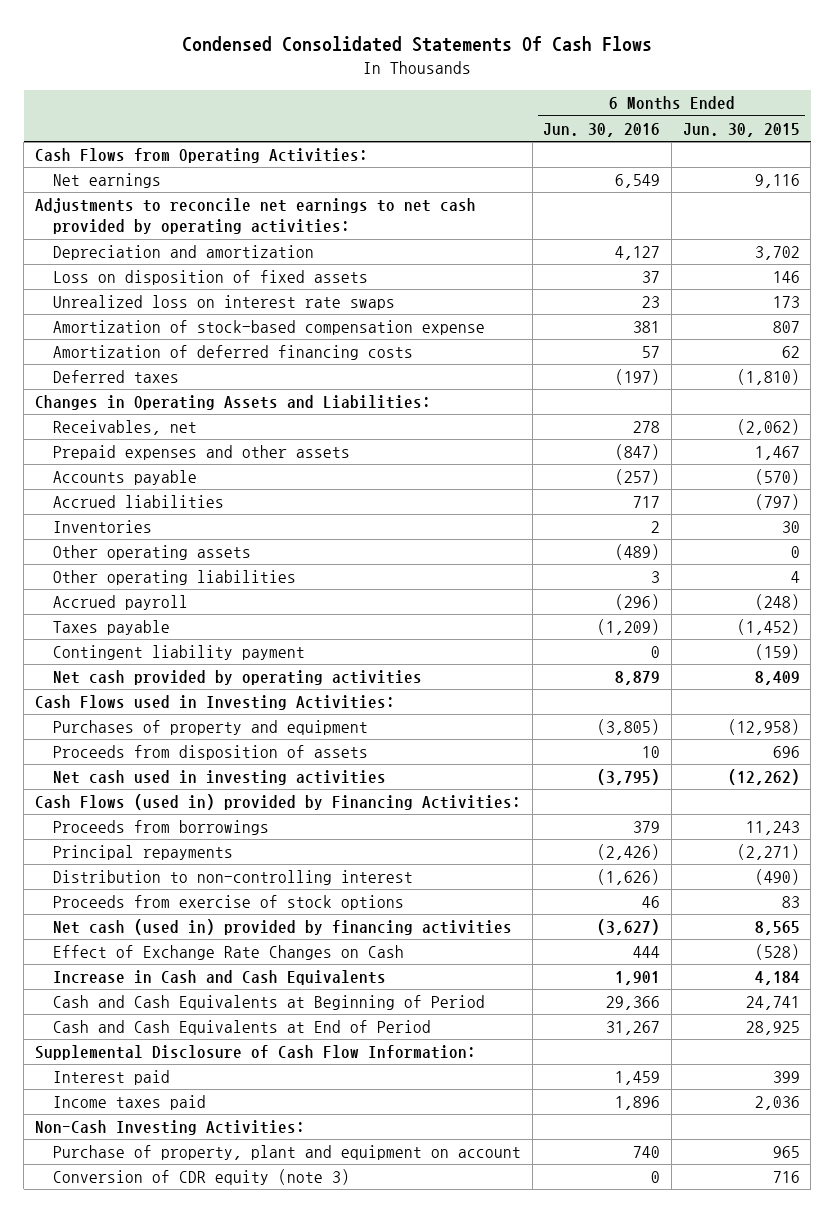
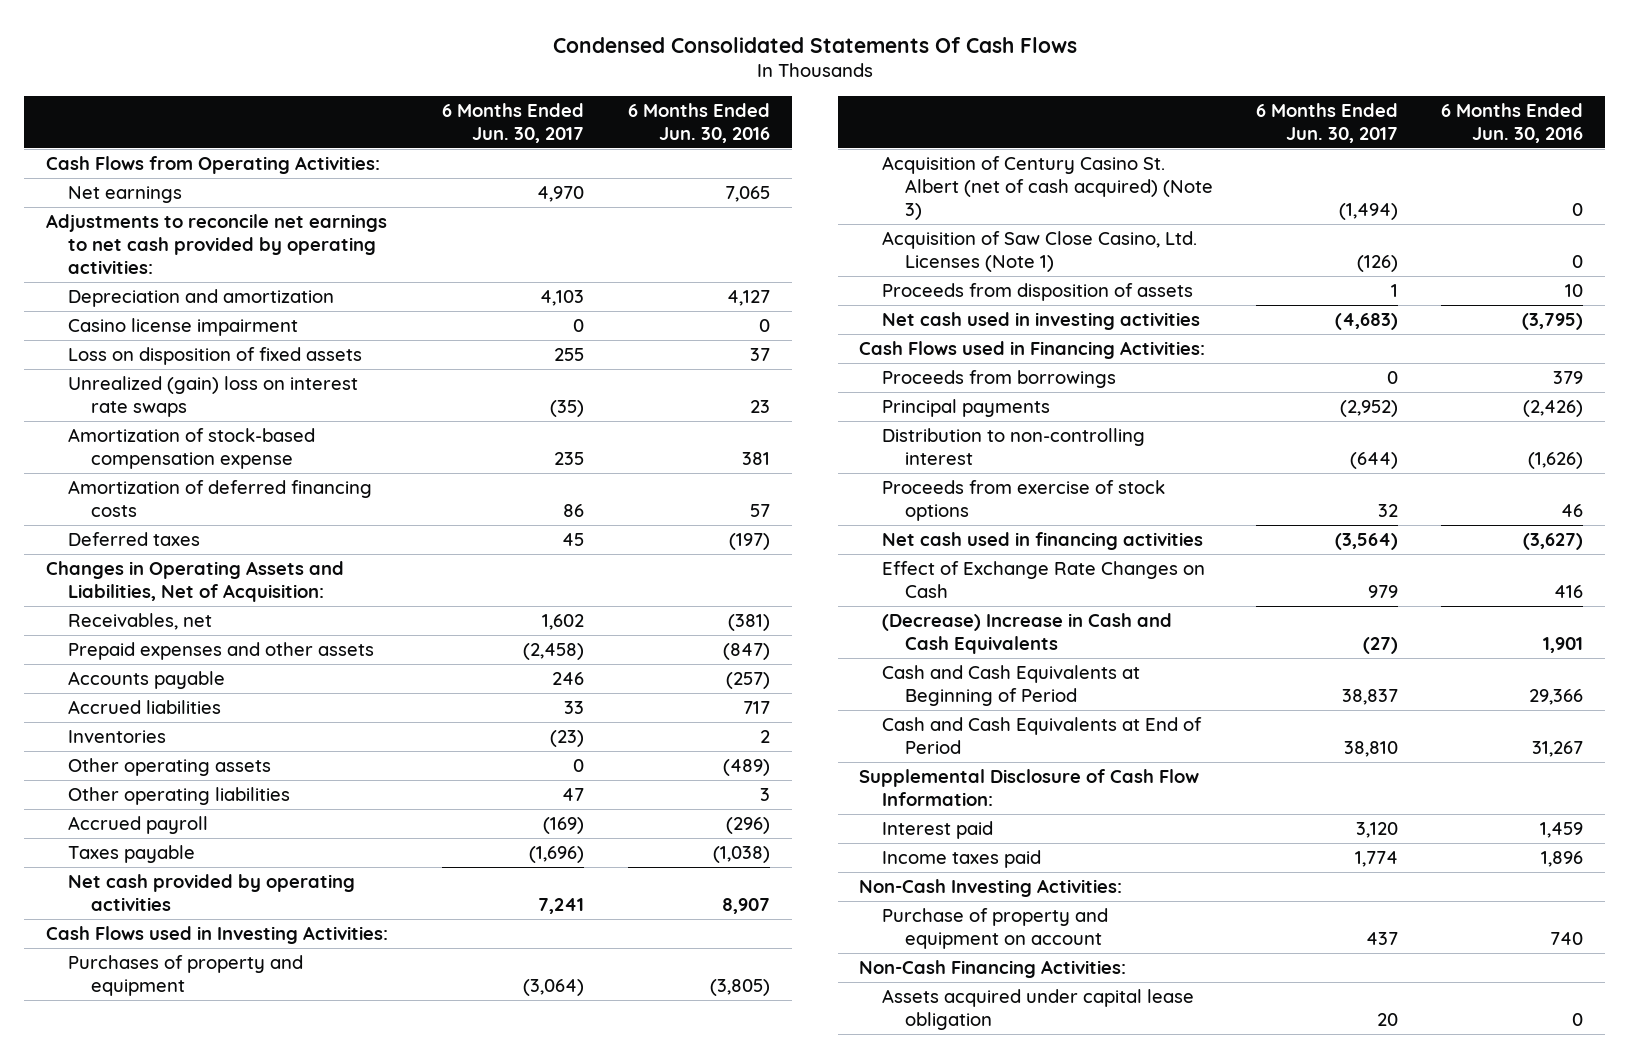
[682,122,800,137] Jun. 30, 2015 -> none
none -> [442,102,585,143] 6 Months Ended Jun. 30, 2017
[615,174,661,189] 6,549 -> [724,185,770,202] 7,065
none -> [68,317,299,336] Casino license impairment
[52,295,395,311] Unrealized loss on interest rate swaps -> [68,375,359,418] Unrealized (gain) loss on interest rate swaps
[35,395,432,411] Changes in Operating Assets and Liabilities: -> [45,560,344,603] Changes in Operating Assets and Liabilities, Net of Acquisition:
[633,421,661,434] 278 -> [727,613,770,631] (381)
[52,645,305,661] Contingent liability payment -> none
[597,619,661,636] (1,209) -> [712,845,770,863] (1,038)
[615,671,661,686] 8,879 -> [721,898,770,915] 8,907
none -> [881,155,1213,221] Acquisition of Century Casino St. Albert (net of cash acquired) (Note 3)
none -> [881,230,1197,273] Acquisition of Saw Close Casino, Ltd. Licenses (Note 1)
[35,794,522,811] Cash Flows (used in) provided by Financing Activities: -> [859,340,1206,359] Cash Flows used in Financing Activities:
[52,845,233,861] Principal repayments -> [881,398,1050,417] Principal payments
[52,919,512,936] Net cash (used in) provided by financing activities -> [881,531,1203,550] Net cash used in financing activities
[633,946,661,959] 444 -> [1554,585,1584,599] 416
[52,970,386,986] Increase in Cash and Cash Equivalents -> [881,612,1172,655] (Decrease) Increase in Cash and Cash Equivalents
[52,1169,350,1186] Conversion of CDR equity (note 3) -> none
[52,1145,521,1161] Purchase of property, plant and equipment on account -> [881,907,1108,950] Purchase of property and equipment on account
none -> [859,959,1127,978] Non-Cash Financing Activities:
none -> [881,988,1194,1031] Assets acquired under capital lease obligation

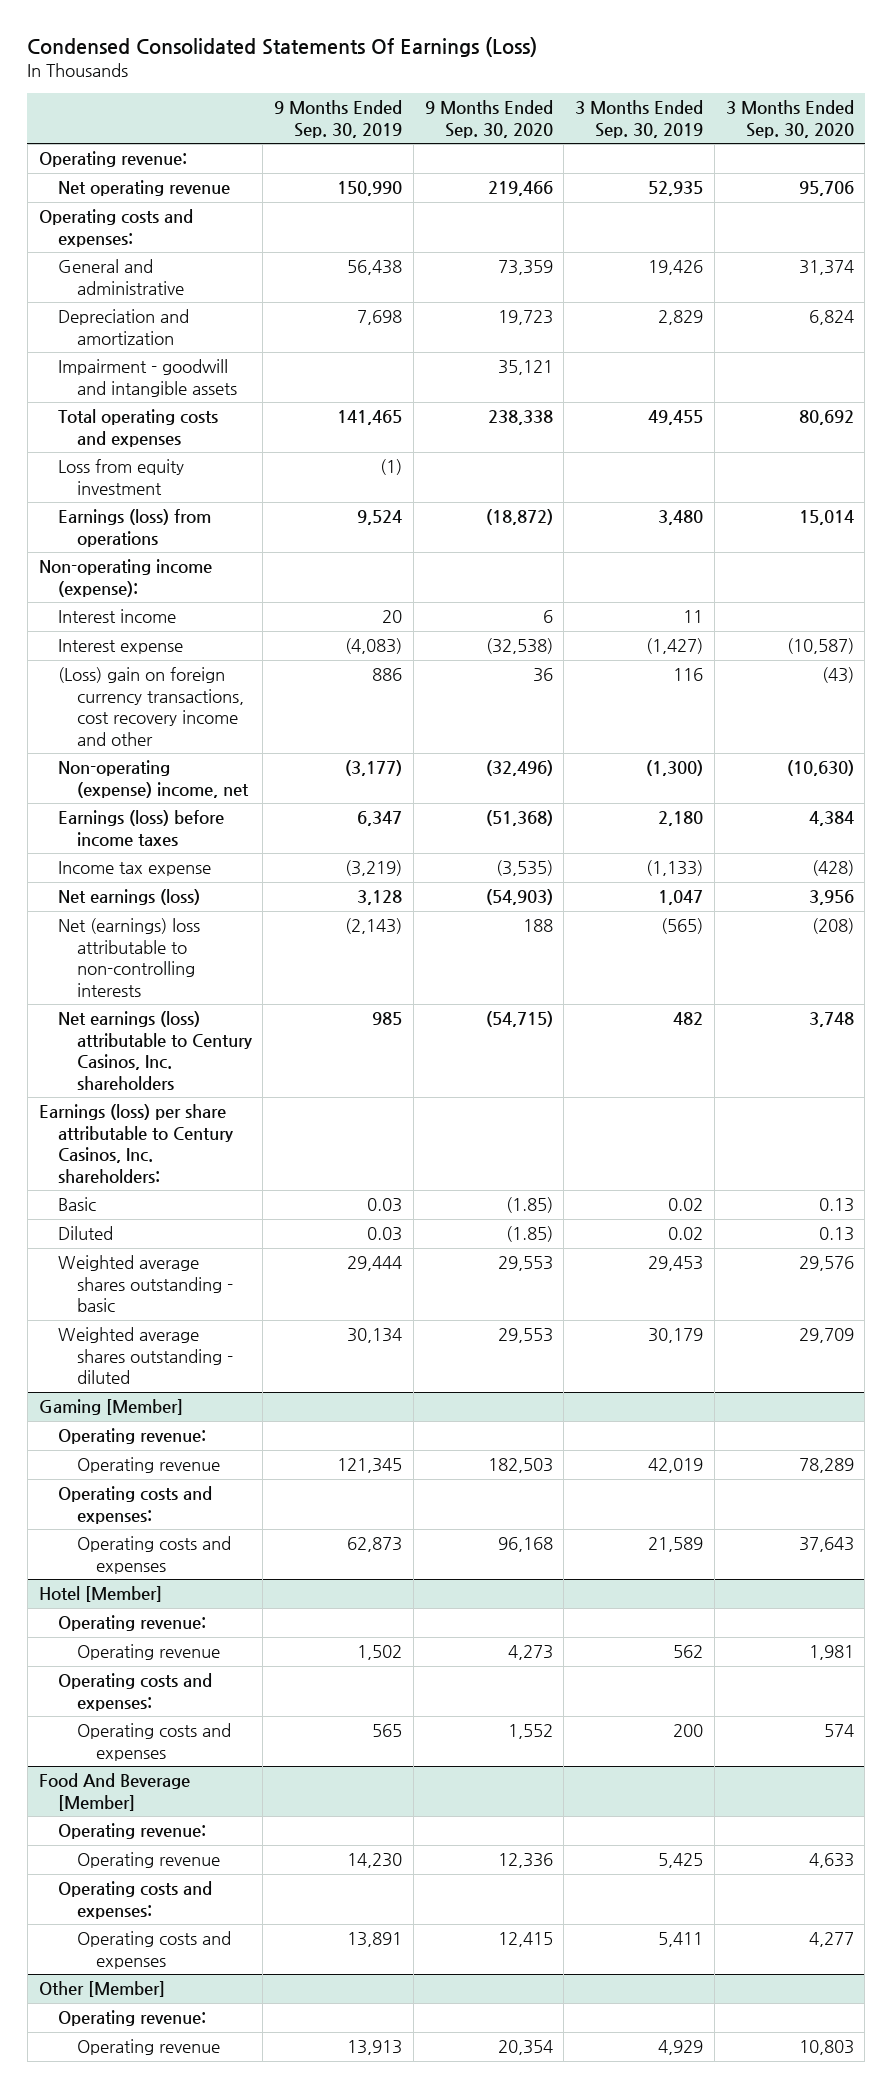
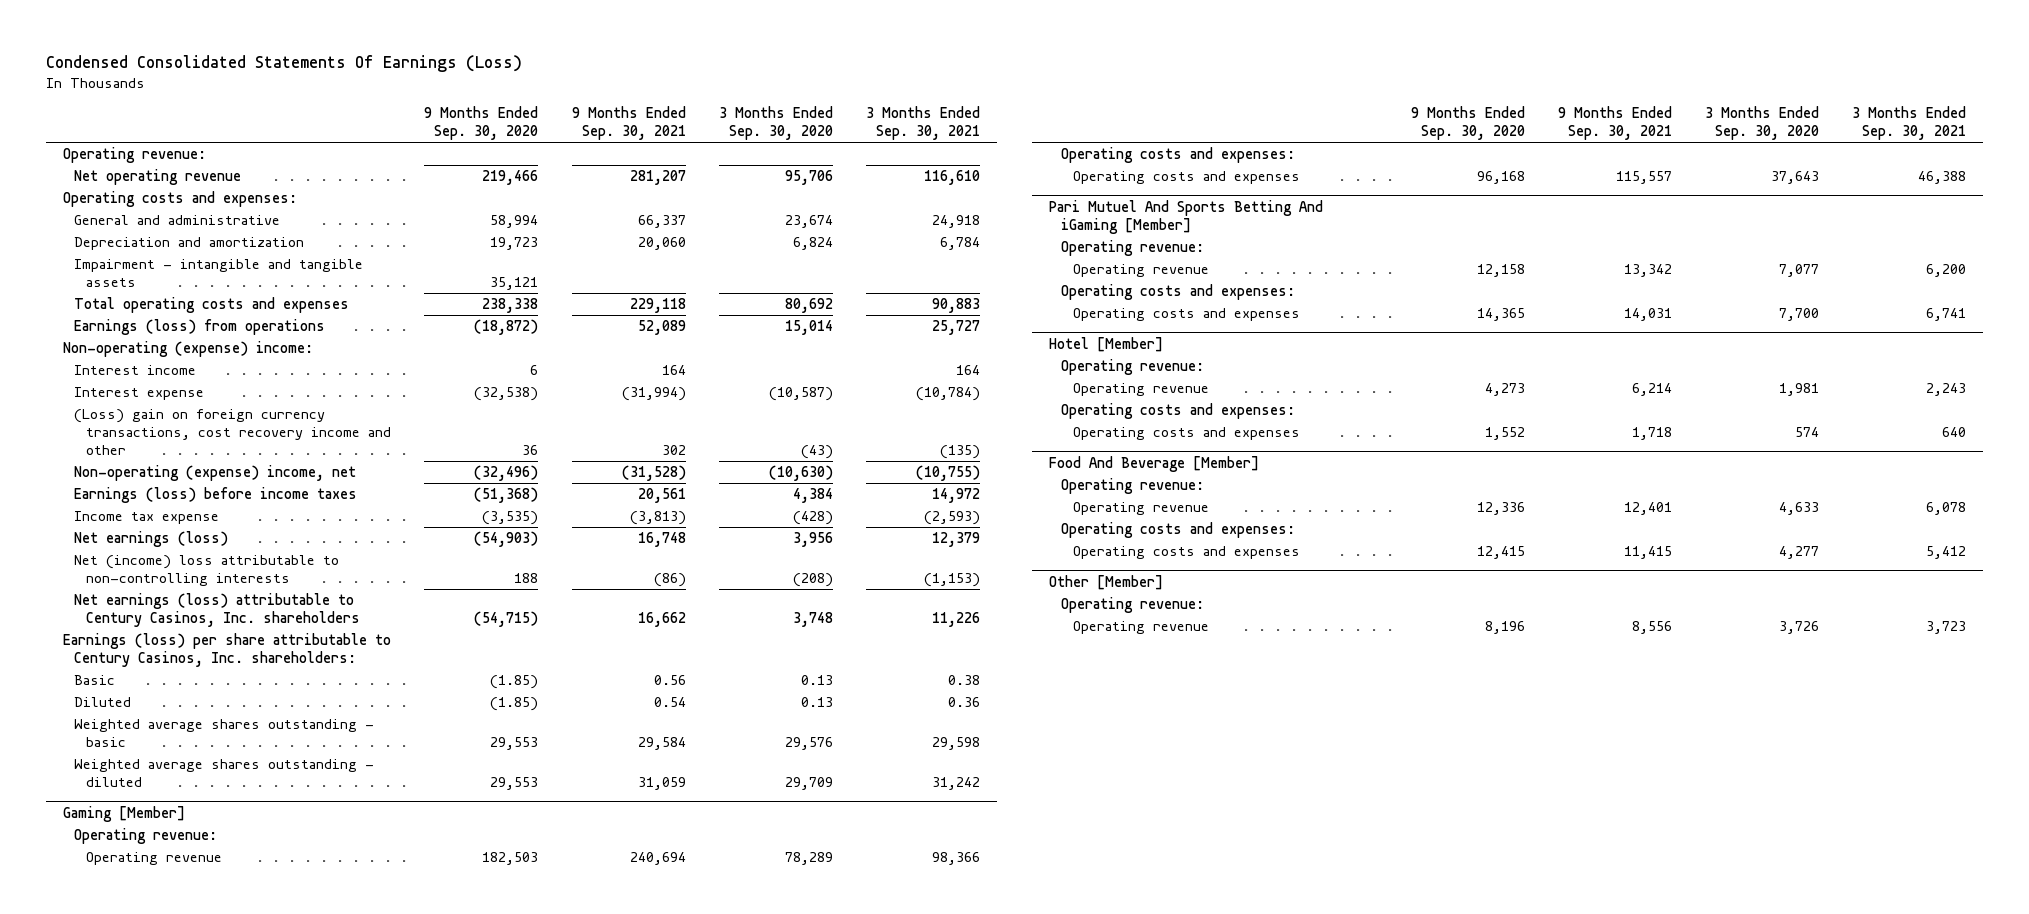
[274,100,403,138] 9 Months Ended Sep. 30, 2019 -> none
[575,100,704,138] 3 Months Ended Sep. 30, 2019 -> none
none -> [571,106,686,140] 9 Months Ended Sep. 30, 2021
none -> [865,106,980,140] 3 Months Ended Sep. 30, 2021
[497,260,553,276] 73,359 -> [490,215,539,229] 58,994
[798,260,854,276] 31,374 -> [784,215,833,229] 23,674
[57,359,237,397] Impairment - goodwill and intangible assets -> [74,259,364,287] Impairment - intangible and tangible assets
[57,459,184,495] Loss from equity investment -> none
[38,559,212,597] Non-operating income (expense): -> [62,341,313,358] Non-operating (expense) income:
[57,918,200,997] Net (earnings) loss attributable to non-controlling interests -> [74,555,340,586] Net (income) loss attributable to non-controlling interests
none -> [1049,200,1324,234] Pari Mutuel And Sports Betting And iGaming [Member]
none -> [1060,240,1204,257] Operating revenue:
none -> [1072,264,1209,278] Operating revenue
none -> [1060,284,1295,301] Operating costs and expenses:
none -> [1072,308,1300,322] Operating costs and expenses
[497,2040,553,2056] 20,354 -> [1484,621,1525,635] 8,196
[798,2040,854,2056] 10,803 -> [1779,621,1820,635] 3,726

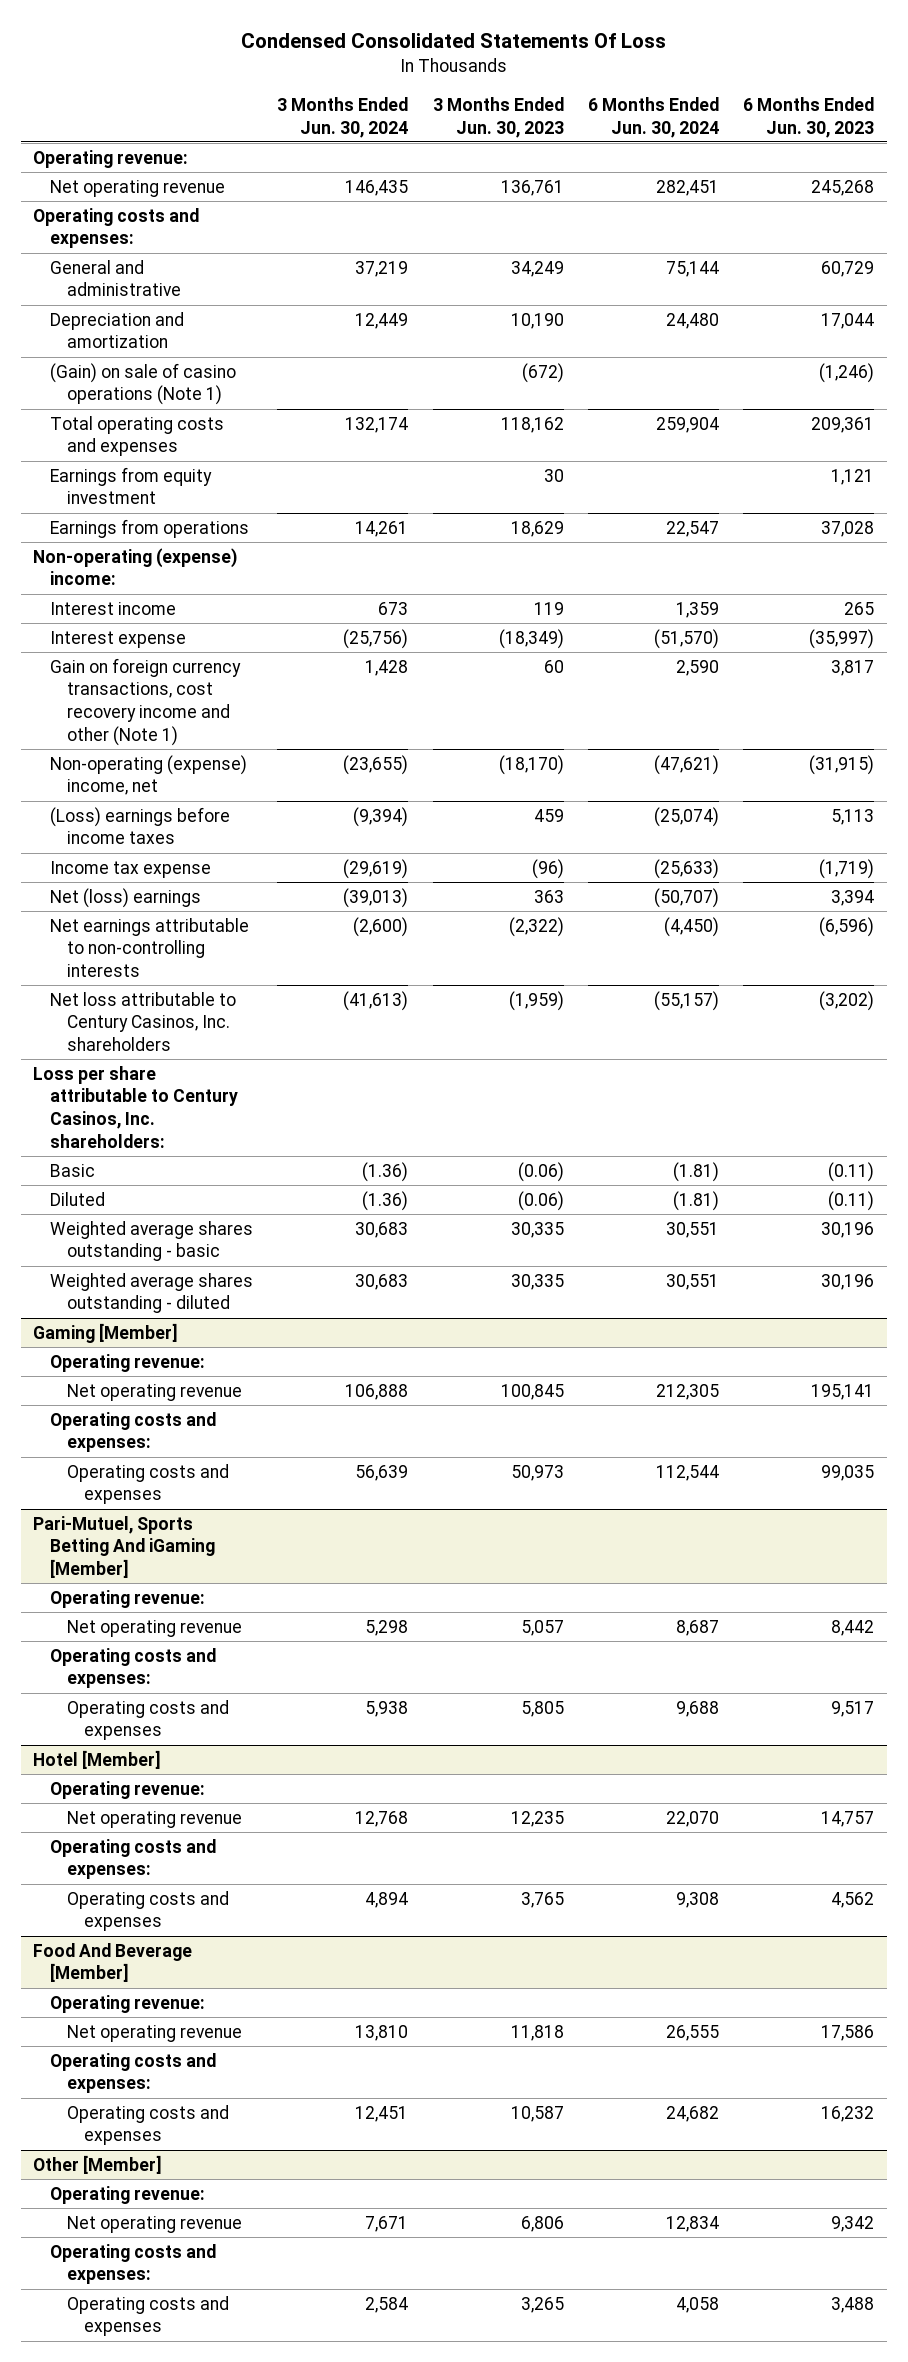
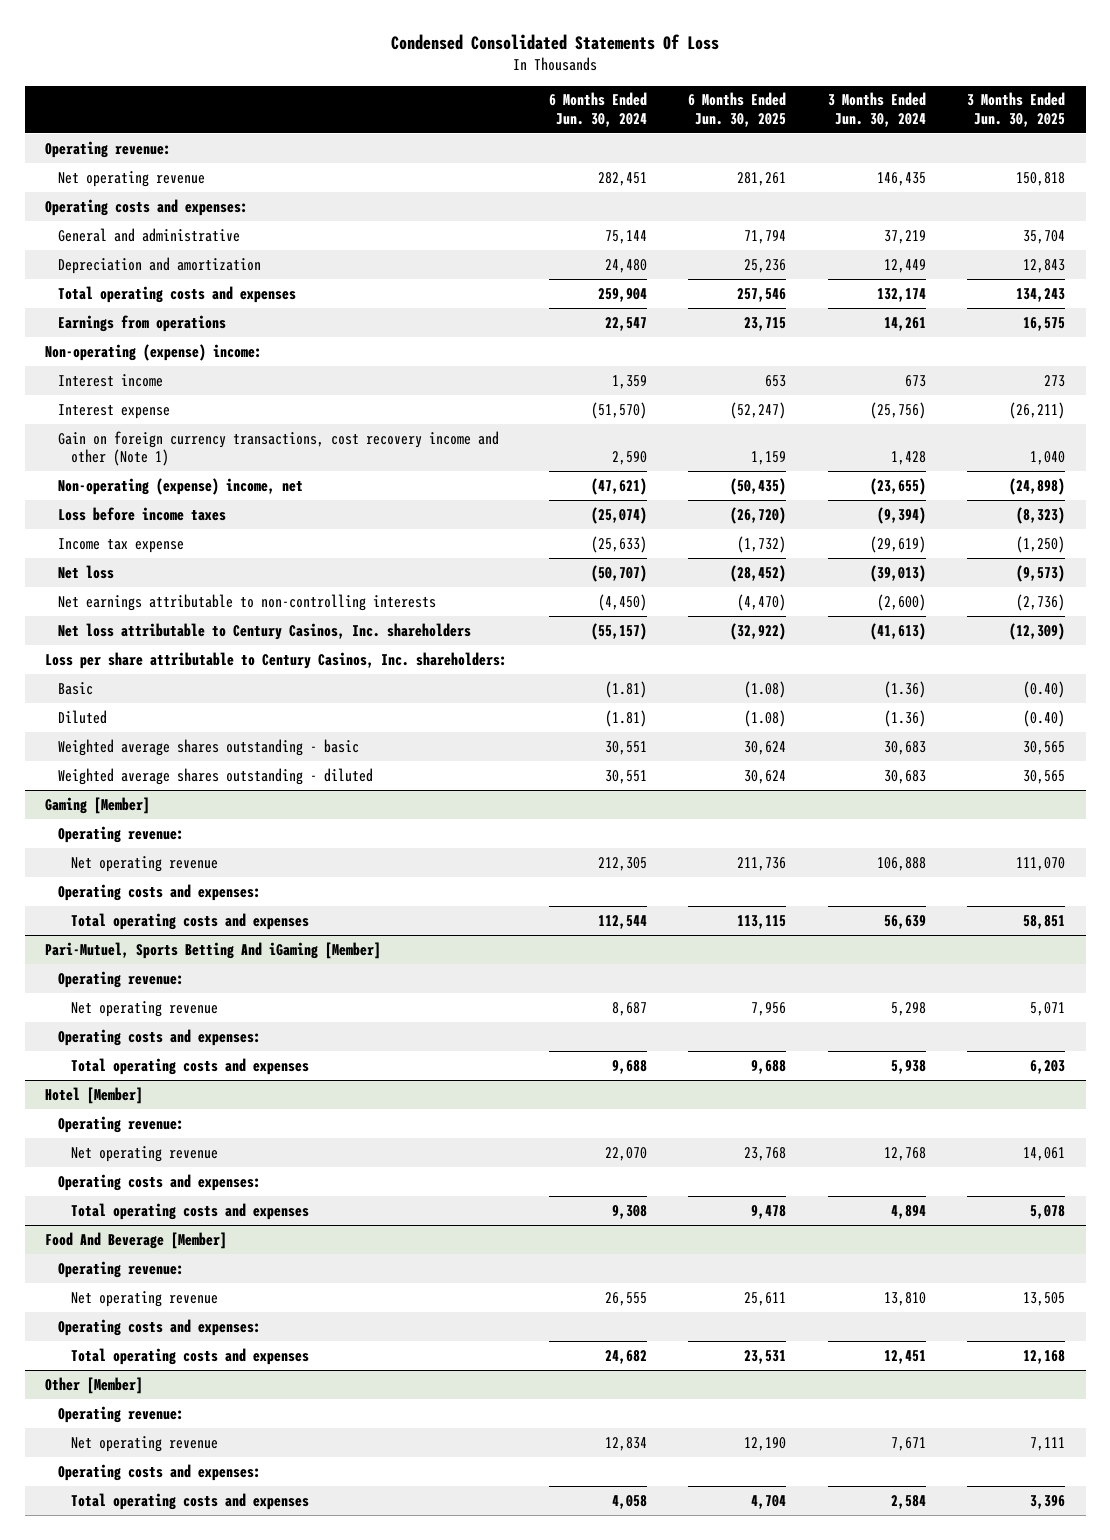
[432,96,564,138] 3 Months Ended Jun. 30, 2023 -> none
[743,96,875,138] 6 Months Ended Jun. 30, 2023 -> none
none -> [688,92,787,127] 6 Months Ended Jun. 30, 2025
none -> [966,92,1065,127] 3 Months Ended Jun. 30, 2025
[50,362,237,406] (Gain) on sale of casino operations (Note 1) -> none
[50,466,213,505] Earnings from equity investment -> none
[50,806,231,845] (Loss) earnings before income taxes -> [58,506,227,521] Loss before income taxes
[50,887,202,908] Net (loss) earnings -> [58,564,115,579] Net loss
[67,1463,230,1505] Operating costs and expenses -> [71,912,310,930] Total operating costs and expenses
[67,1699,230,1741] Operating costs and expenses -> [71,1057,310,1075] Total operating costs and expenses
[67,1890,230,1932] Operating costs and expenses -> [71,1202,310,1220] Total operating costs and expenses
[67,2104,230,2146] Operating costs and expenses -> [71,1347,310,1365] Total operating costs and expenses
[67,2295,230,2337] Operating costs and expenses -> [71,1492,310,1510] Total operating costs and expenses

